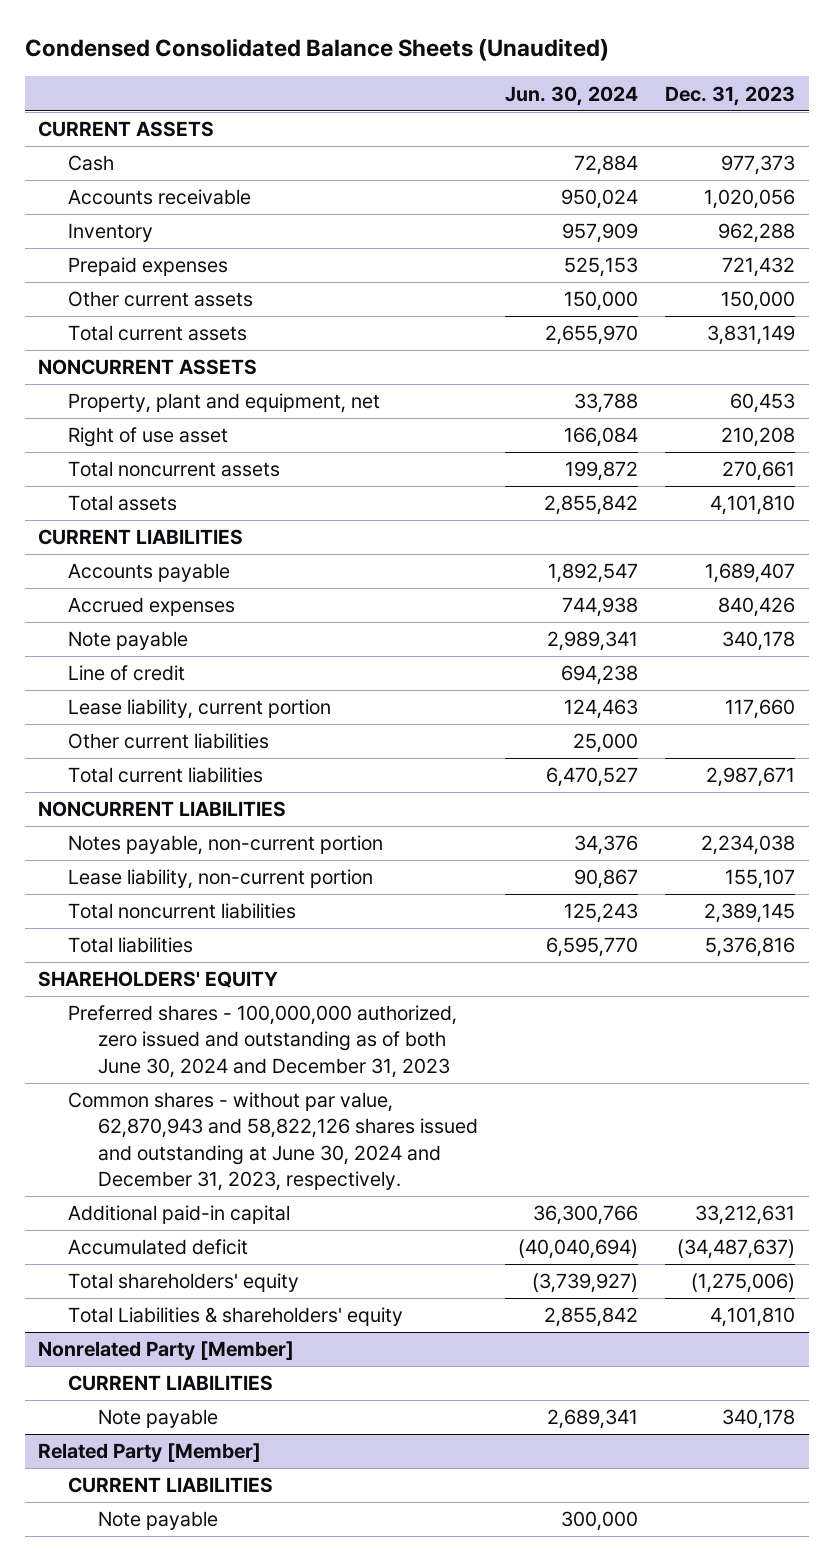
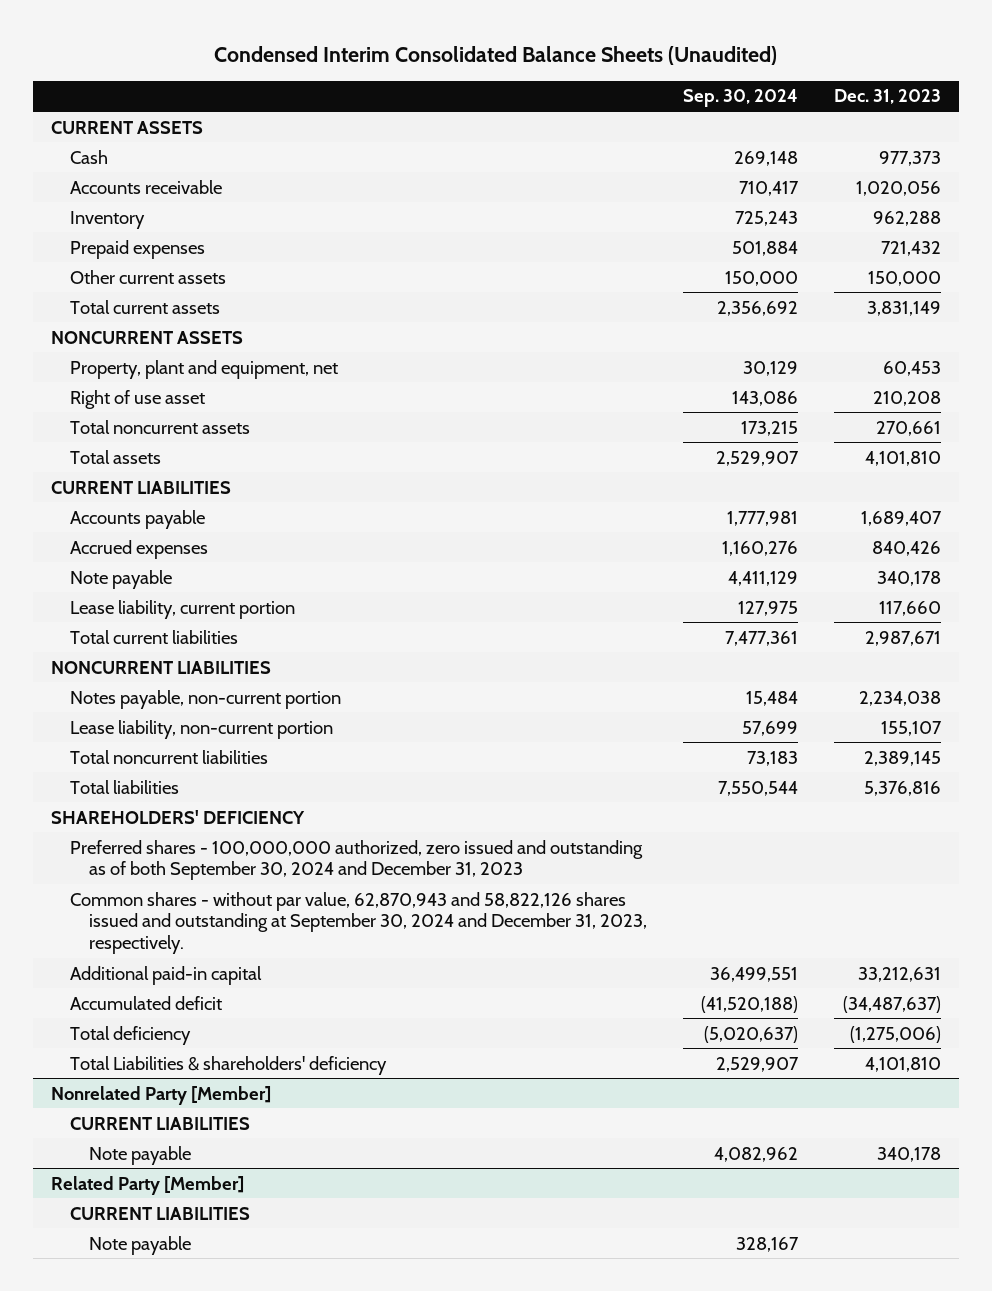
[24,38,609,62] Condensed Consolidated Balance Sheets (Unaudited) -> [213,46,777,66] Condensed Interim Consolidated Balance Sheets (Unaudited)
[505,85,639,106] Jun. 30, 2024 -> none
none -> [682,89,798,108] Sep. 30, 2024
[68,665,186,682] Line of credit -> none
[68,733,270,750] Other current liabilities -> none
[38,971,279,989] SHAREHOLDERS' EQUITY -> [50,809,305,824] SHAREHOLDERS' DEFICIENCY
[68,1005,458,1078] Preferred shares - 100,000,000 authorized, zero issued and outstanding as of both June 30, 2024 and December 31, 2023 -> [70,839,644,881] Preferred shares - 100,000,000 authorized, zero issued and outstanding as of both September 30, 2024 and December 31, 2023
[68,1092,479,1191] Common shares - without par value, 62,870,943 and 58,822,126 shares issued and outstanding at June 30, 2024 and December 31, 2023, respectively. -> [70,891,648,954] Common shares - without par value, 62,870,943 and 58,822,126 shares issued and outstanding at September 30, 2024 and December 31, 2023, respectively.
[68,1273,300,1293] Total shareholders' equity -> [70,1025,192,1045] Total deficiency
[68,1307,404,1327] Total Liabilities & shareholders' equity -> [70,1055,388,1075] Total Liabilities & shareholders' deficiency

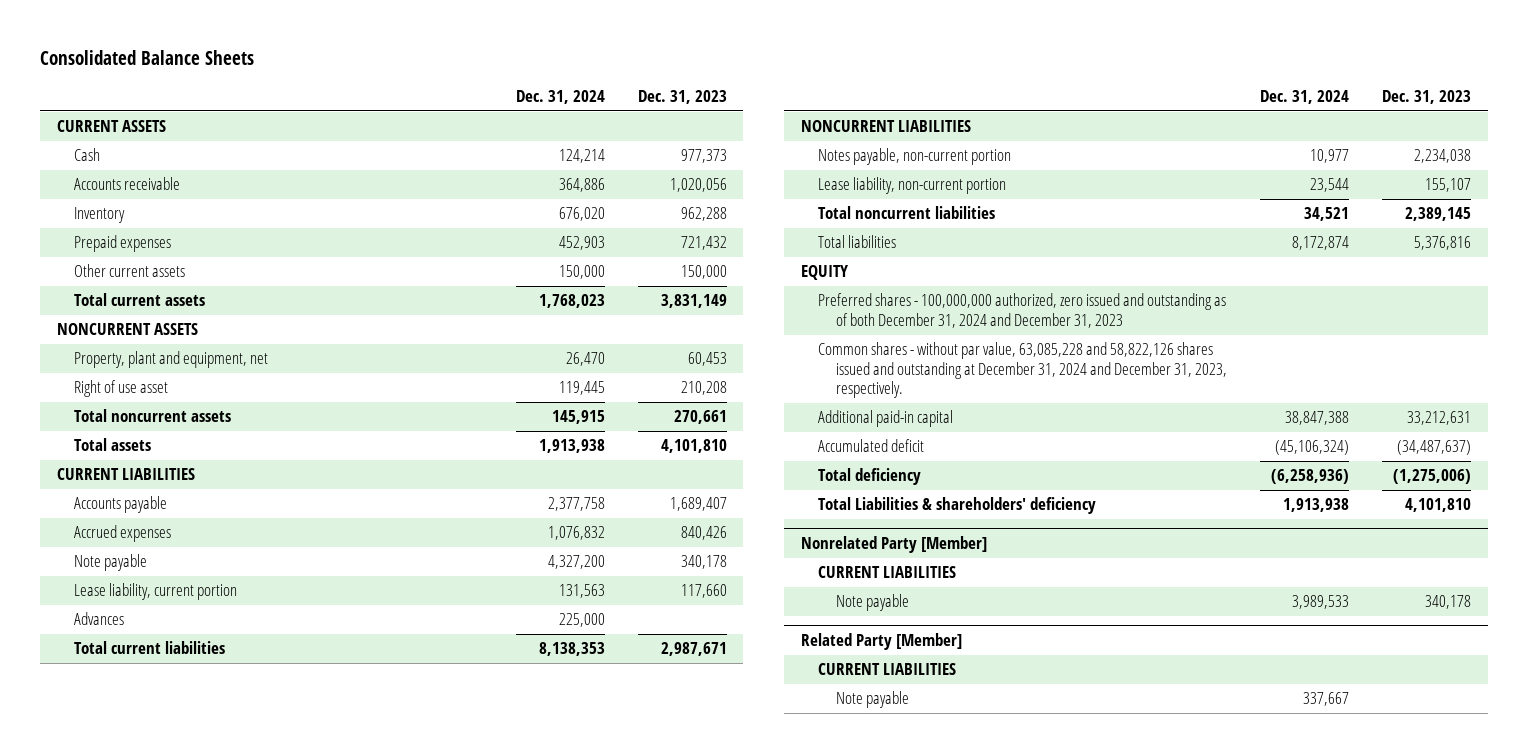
[213,46,777,66] Condensed Interim Consolidated Balance Sheets (Unaudited) -> [40,50,255,66] Consolidated Balance Sheets
[682,89,798,108] Sep. 30, 2024 -> none
none -> [515,90,605,105] Dec. 31, 2024
none -> [74,612,125,626] Advances
[50,809,305,824] SHAREHOLDERS' DEFICIENCY -> [800,265,848,281] EQUITY
[70,839,644,881] Preferred shares - 100,000,000 authorized, zero issued and outstanding as of both September 30, 2024 and December 31, 2023 -> [818,293,1227,328] Preferred shares - 100,000,000 authorized, zero issued and outstanding as of both December 31, 2024 and December 31, 2023
[70,891,648,954] Common shares - without par value, 62,870,943 and 58,822,126 shares issued and outstanding at September 30, 2024 and December 31, 2023, respectively. -> [818,342,1227,399] Common shares - without par value, 63,085,228 and 58,822,126 shares issued and outstanding at December 31, 2024 and December 31, 2023, respectively.

